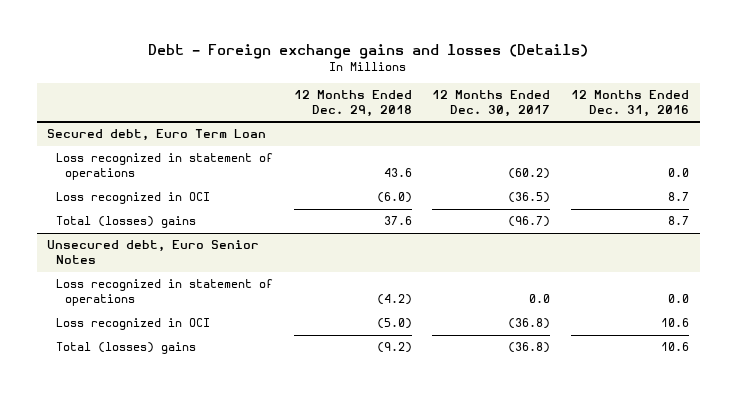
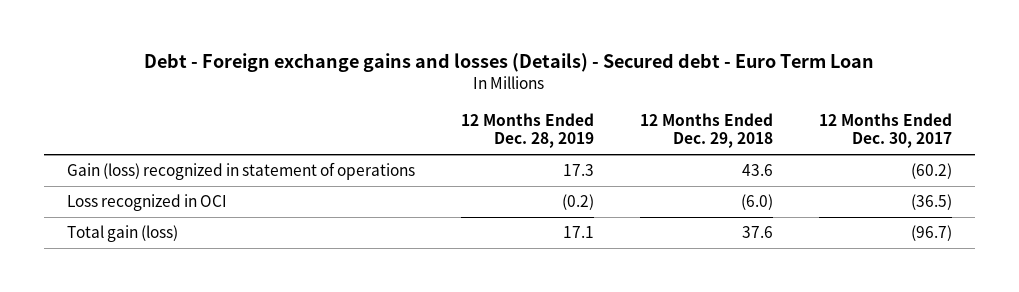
[148,44,589,60] Debt - Foreign exchange gains and losses (Details) -> [144,53,875,73] Debt - Foreign exchange gains and losses (Details) - Secured debt - Euro Term Loan
[571,90,690,118] 12 Months Ended Dec. 31, 2016 -> none
none -> [460,112,594,149] 12 Months Ended Dec. 28, 2019
[47,129,267,142] Secured debt, Euro Term Loan -> none
[55,153,273,181] Loss recognized in statement of operations -> [66,162,415,181] Gain (loss) recognized in statement of operations
[47,240,260,265] Unsecured debt, Euro Senior Notes -> none
[55,279,273,307] Loss recognized in statement of operations -> none
[55,318,210,331] Loss recognized in OCI -> none
[55,342,196,355] Total (losses) gains -> none
[55,216,196,229] Total (losses) gains -> [66,225,178,243] Total gain (loss)

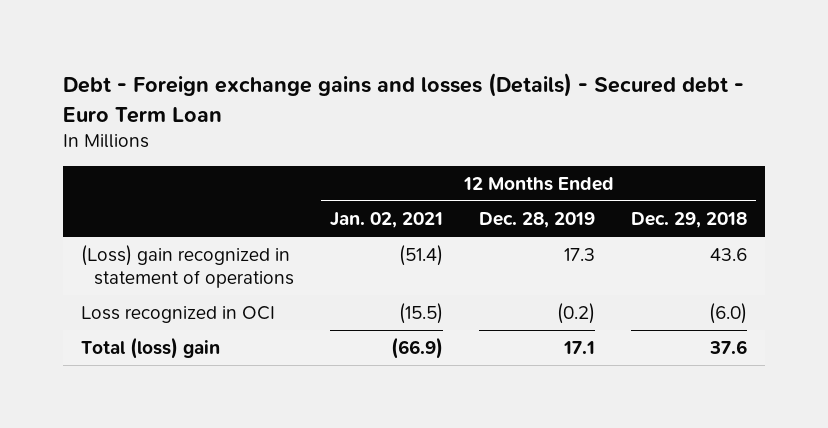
[818,112,952,149] 12 Months Ended Dec. 30, 2017 -> none
none -> [330,211,444,228] Jan. 02, 2021
[66,162,415,181] Gain (loss) recognized in statement of operations -> [81,244,295,289] (Loss) gain recognized in statement of operations
[66,225,178,243] Total gain (loss) -> [81,336,221,359] Total (loss) gain

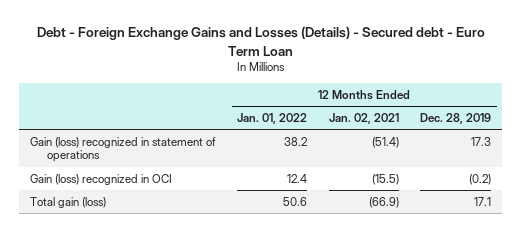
[63,73,745,123] Debt - Foreign exchange gains and losses (Details) - Secured debt - Euro Term Loan -> [36,26,485,56] Debt - Foreign Exchange Gains and Losses (Details) - Secured debt - Euro Term Loan
[631,211,748,228] Dec. 29, 2018 -> none
none -> [237,112,308,124] Jan. 01, 2022
[81,244,295,289] (Loss) gain recognized in statement of operations -> [29,136,216,163] Gain (loss) recognized in statement of operations
[81,305,276,323] Loss recognized in OCI -> [29,173,172,185] Gain (loss) recognized in OCI
[81,336,221,359] Total (loss) gain -> [29,196,106,208] Total gain (loss)

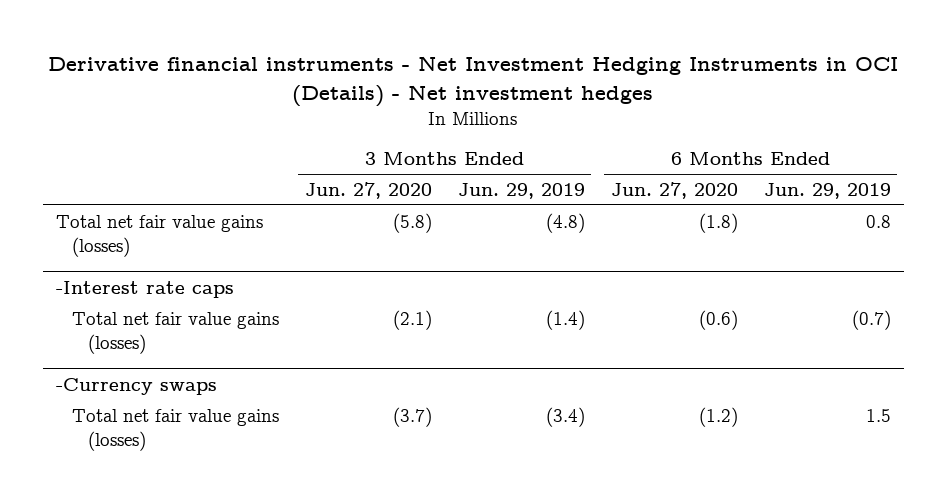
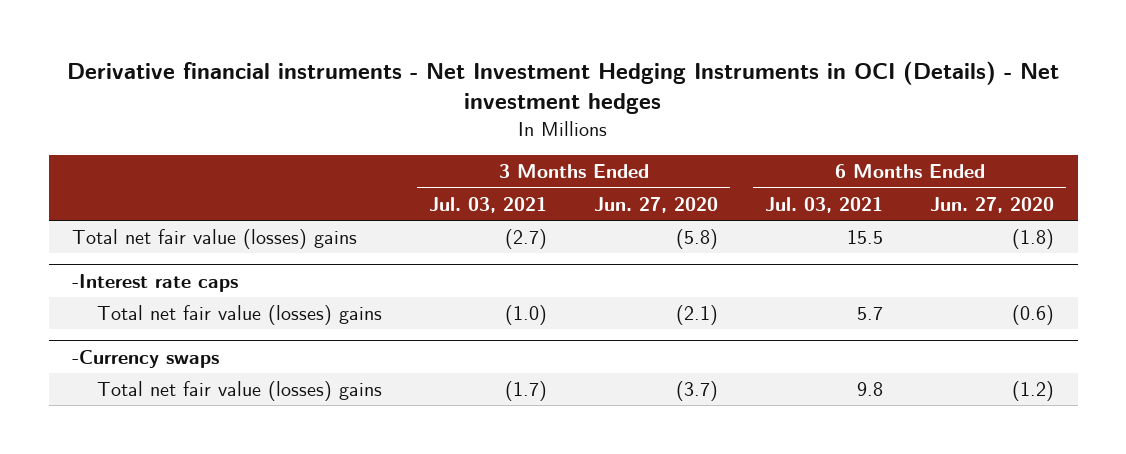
[457,182,585,199] Jun. 29, 2019 -> none
[763,182,891,199] Jun. 29, 2019 -> none
none -> [428,196,547,213] Jul. 03, 2021
none -> [765,196,884,213] Jul. 03, 2021
[55,214,263,257] Total net fair value gains (losses) -> [72,229,358,250] Total net fair value (losses) gains
[71,311,279,354] Total net fair value gains (losses) -> [96,305,382,326] Total net fair value (losses) gains
[71,408,279,451] Total net fair value gains (losses) -> [96,381,382,402] Total net fair value (losses) gains

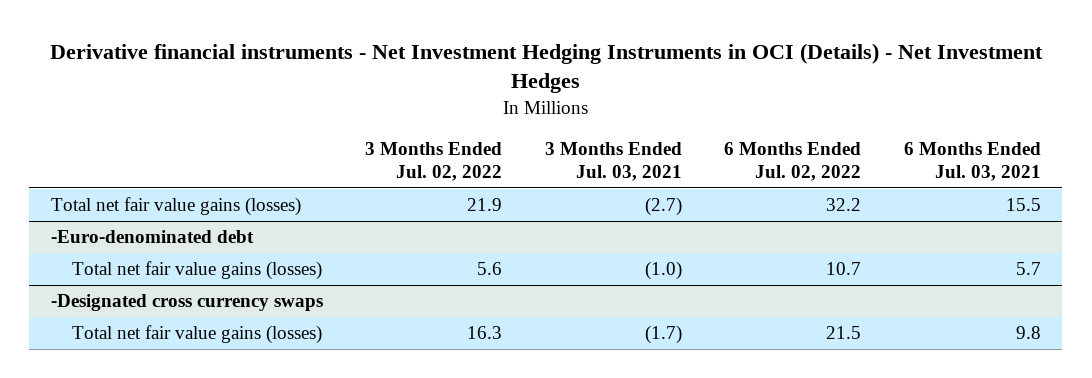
[67,61,1060,115] Derivative financial instruments - Net Investment Hedging Instruments in OCI (Details) - Net investment hedges -> [49,42,1043,94] Derivative financial instruments - Net Investment Hedging Instruments in OCI (Details) - Net Investment Hedges
[594,196,719,213] Jun. 27, 2020 -> none
[930,196,1055,213] Jun. 27, 2020 -> none
none -> [365,142,503,181] 3 Months Ended Jul. 02, 2022
none -> [724,142,862,181] 6 Months Ended Jul. 02, 2022
[72,229,358,250] Total net fair value (losses) gains -> [50,197,301,217] Total net fair value gains (losses)
[72,273,239,292] -Interest rate caps -> [50,230,254,244] -Euro-denominated debt
[96,305,382,326] Total net fair value (losses) gains -> [72,261,323,281] Total net fair value gains (losses)
[72,349,220,368] -Currency swaps -> [50,294,323,312] -Designated cross currency swaps
[96,381,382,402] Total net fair value (losses) gains -> [72,325,323,345] Total net fair value gains (losses)

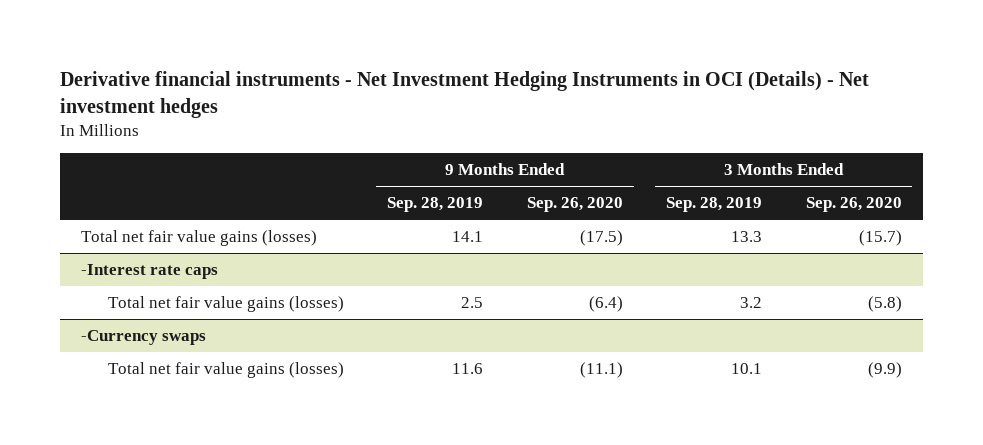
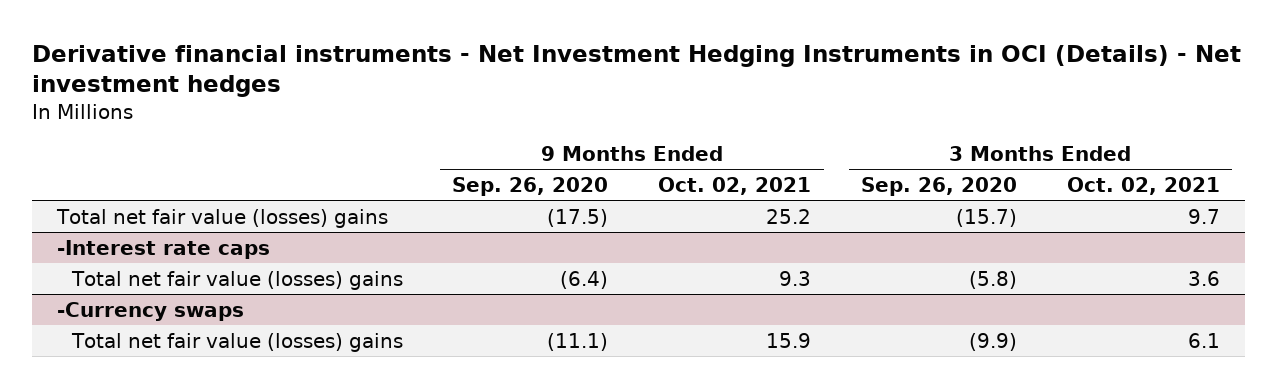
[387,197,484,213] Sep. 28, 2019 -> none
[666,197,763,213] Sep. 28, 2019 -> none
none -> [658,176,812,195] Oct. 02, 2021
none -> [1066,176,1220,195] Oct. 02, 2021
[81,230,318,247] Total net fair value gains (losses) -> [55,208,388,228] Total net fair value (losses) gains
[107,296,344,313] Total net fair value gains (losses) -> [70,270,403,290] Total net fair value (losses) gains
[107,362,344,379] Total net fair value gains (losses) -> [70,332,403,352] Total net fair value (losses) gains

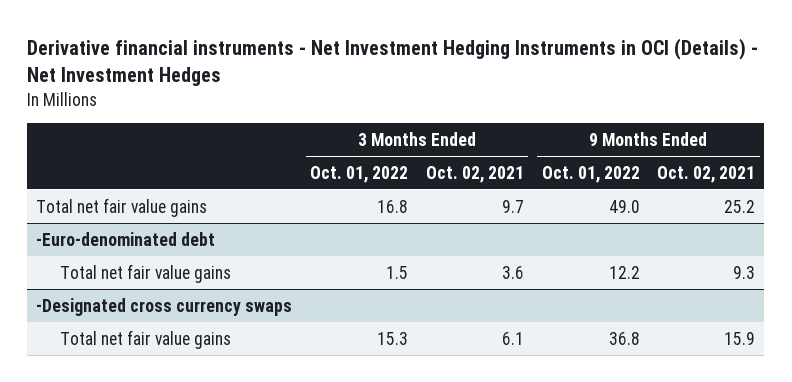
[32,45,1242,98] Derivative financial instruments - Net Investment Hedging Instruments in OCI (Details) - Net investment hedges -> [27,37,759,86] Derivative financial instruments - Net Investment Hedging Instruments in OCI (Details) - Net Investment Hedges
[452,176,609,196] Sep. 26, 2020 -> none
[860,176,1017,196] Sep. 26, 2020 -> none
none -> [310,165,409,183] Oct. 01, 2022
none -> [541,165,640,183] Oct. 01, 2022
[55,208,388,228] Total net fair value (losses) gains -> [36,197,208,217] Total net fair value gains
[56,239,270,259] -Interest rate caps -> [36,231,216,246] -Euro-denominated debt
[70,270,403,290] Total net fair value (losses) gains -> [60,263,232,283] Total net fair value gains
[56,301,244,321] -Currency swaps -> [36,297,293,316] -Designated cross currency swaps
[70,332,403,352] Total net fair value (losses) gains -> [60,329,232,349] Total net fair value gains

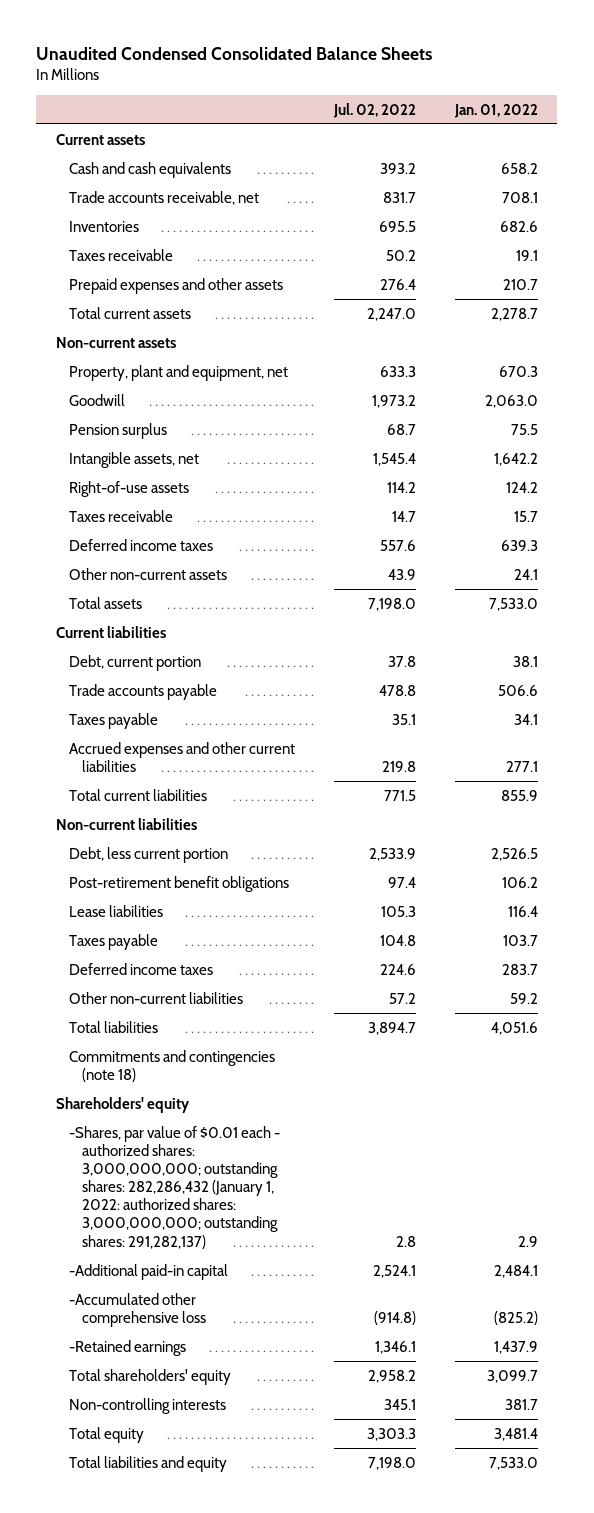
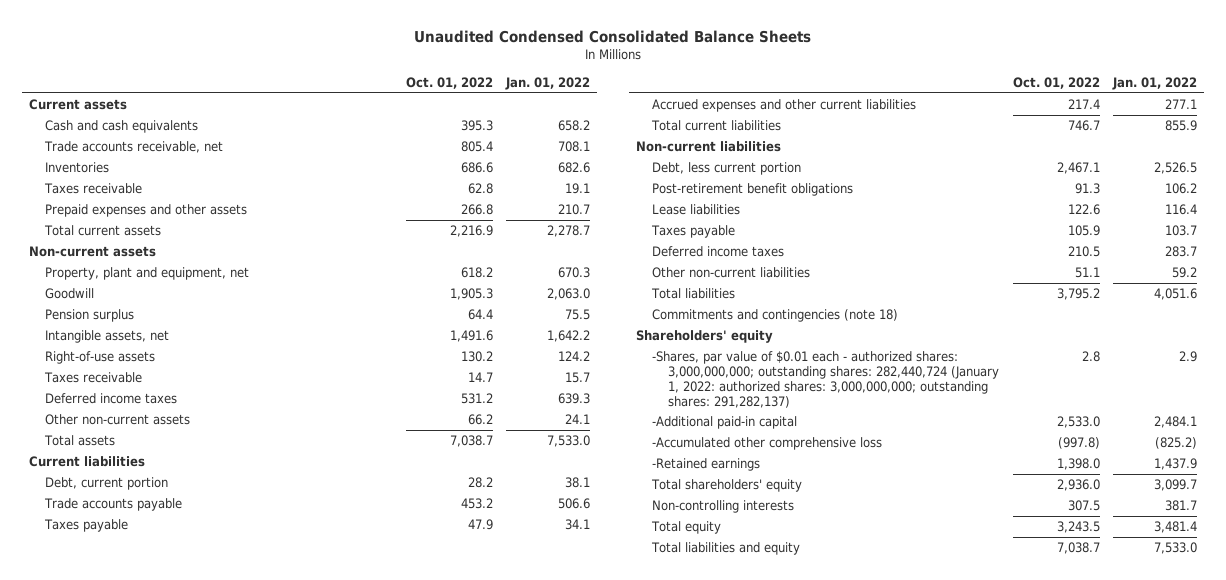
[332,102,416,118] Jul. 02, 2022 -> none
none -> [405,77,493,90] Oct. 01, 2022
[68,1125,280,1249] -Shares, par value of $0.01 each - authorized shares: 3,000,000,000; outstanding shares: 282,286,432 (January 1, 2022: authorized shares: 3,000,000,000; outstanding shares: 291,282,137) -> [651,351,1000,408] -Shares, par value of $0.01 each - authorized shares: 3,000,000,000; outstanding shares: 282,440,724 (January 1, 2022: authorized shares: 3,000,000,000; outstanding shares: 291,282,137)

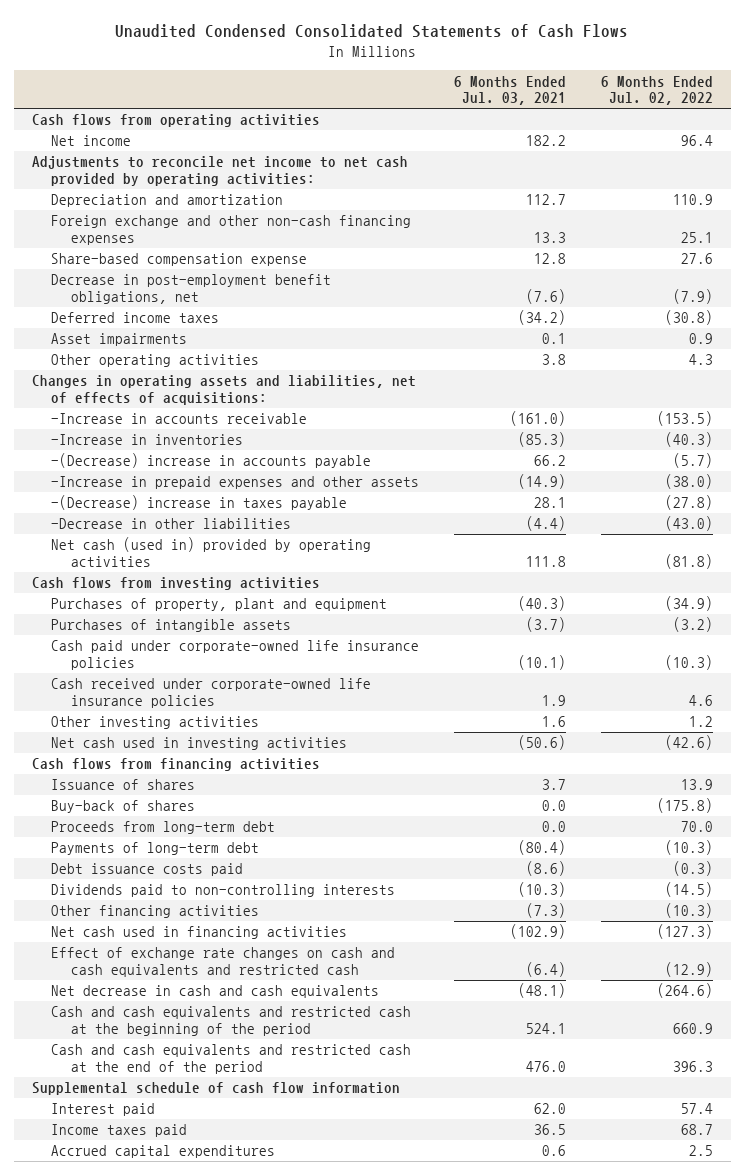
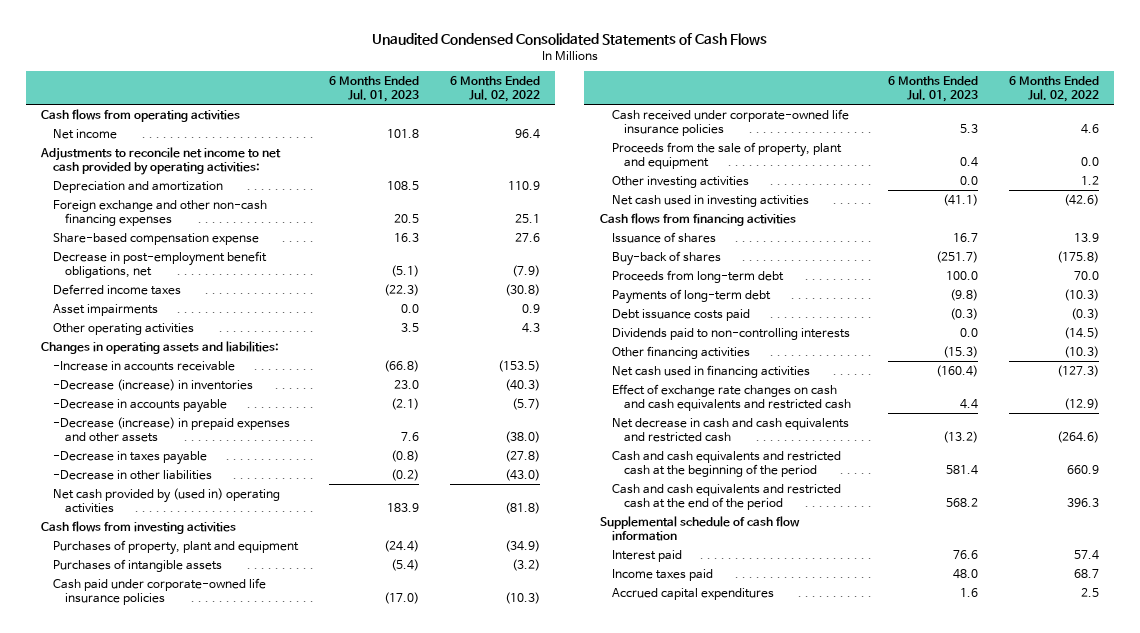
[454,75,567,106] 6 Months Ended Jul. 03, 2021 -> none
none -> [328,75,419,103] 6 Months Ended Jul. 01, 2023
[31,375,416,405] Changes in operating assets and liabilities, net of effects of acquisitions: -> [40,340,279,354] Changes in operating assets and liabilities:
[51,434,244,446] -Increase in inventories -> [53,378,254,391] -Decrease (increase) in inventories
[51,453,372,469] -(Decrease) increase in accounts payable -> [53,398,228,413] -Decrease in accounts payable
[51,476,420,490] -Increase in prepaid expenses and other assets -> [53,416,291,442] -Decrease (increase) in prepaid expenses and other assets
[51,495,348,511] -(Decrease) increase in taxes payable -> [53,450,208,465] -Decrease in taxes payable
[51,537,372,567] Net cash (used in) provided by operating activities -> [53,487,281,513] Net cash provided by (used in) operating activities
none -> [611,141,842,169] Proceeds from the sale of property, plant and equipment
[51,985,380,999] Net decrease in cash and cash equivalents -> [611,417,849,442] Net decrease in cash and cash equivalents and restricted cash

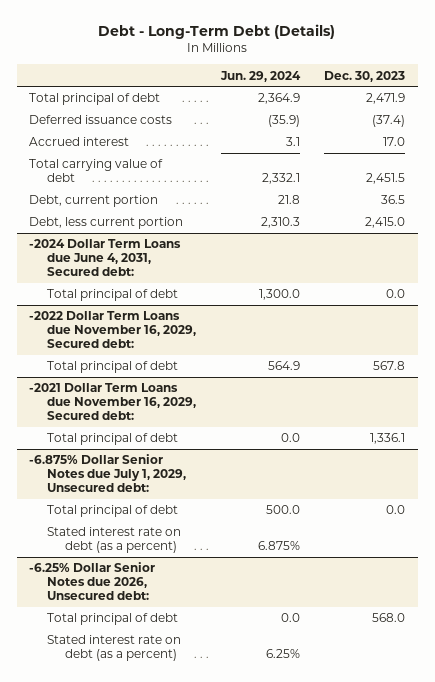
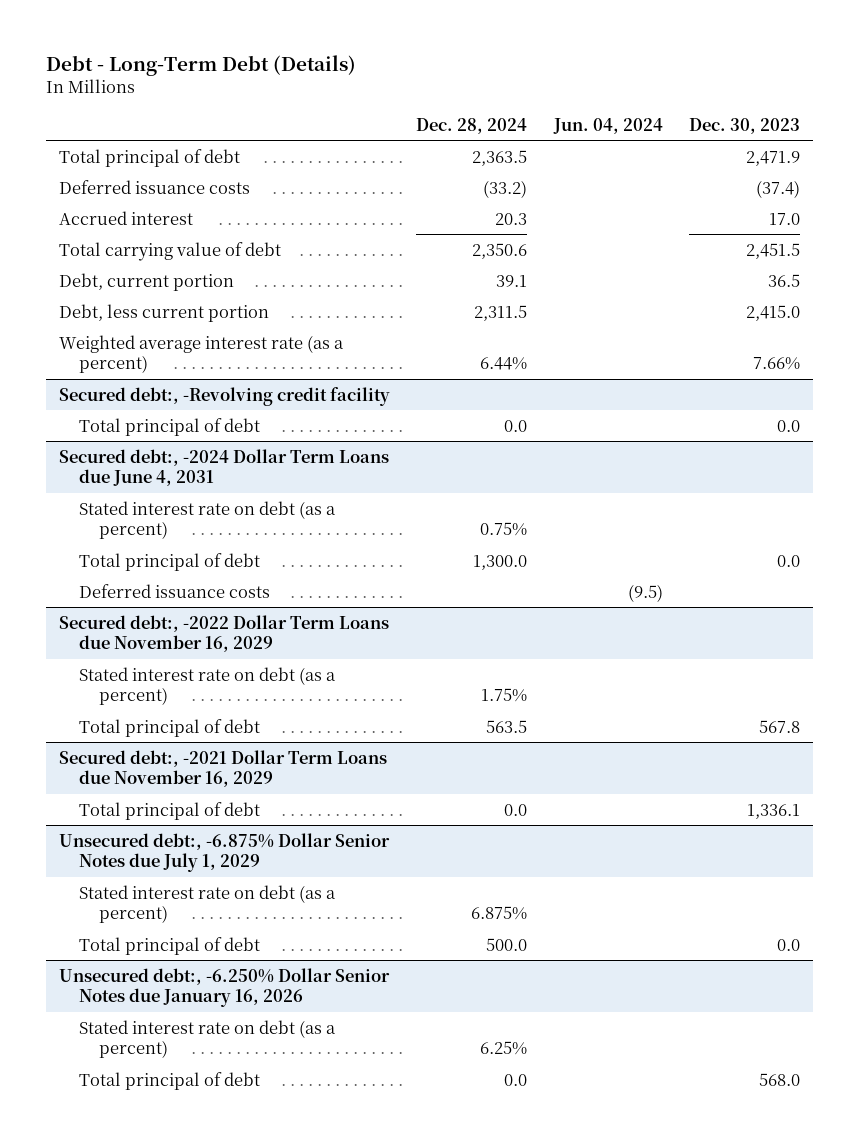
[219,70,301,82] Jun. 29, 2024 -> none
none -> [416,117,528,134] Dec. 28, 2024
none -> [552,117,663,134] Jun. 04, 2024
[29,239,182,277] -2024 Dollar Term Loans due June 4, 2031, Secured debt: -> none
none -> [58,334,344,374] Weighted average interest rate (as a percent)
none -> [58,386,390,406] Secured debt:, -Revolving credit facility
none -> [58,448,389,487] Secured debt:, -2024 Dollar Term Loans due June 4, 2031
none -> [79,500,337,540] Stated interest rate on debt (as a percent)
none -> [79,552,261,571] Total principal of debt
none -> [79,583,271,598] Deferred issuance costs
[29,311,197,349] -2022 Dollar Term Loans due November 16, 2029, Secured debt: -> [58,614,389,653] Secured debt:, -2022 Dollar Term Loans due November 16, 2029
none -> [79,666,337,706] Stated interest rate on debt (as a percent)
[29,383,197,421] -2021 Dollar Term Loans due November 16, 2029, Secured debt: -> [58,749,387,788] Secured debt:, -2021 Dollar Term Loans due November 16, 2029
[29,454,187,493] -6.875% Dollar Senior Notes due July 1, 2029, Unsecured debt: -> [58,832,390,873] Unsecured debt:, -6.875% Dollar Senior Notes due July 1, 2029
none -> [79,884,337,924] Stated interest rate on debt (as a percent)
none -> [58,967,390,1008] Unsecured debt:, -6.250% Dollar Senior Notes due January 16, 2026
[29,562,156,601] -6.25% Dollar Senior Notes due 2026, Unsecured debt: -> none
[47,635,182,662] Stated interest rate on debt (as a percent) -> none

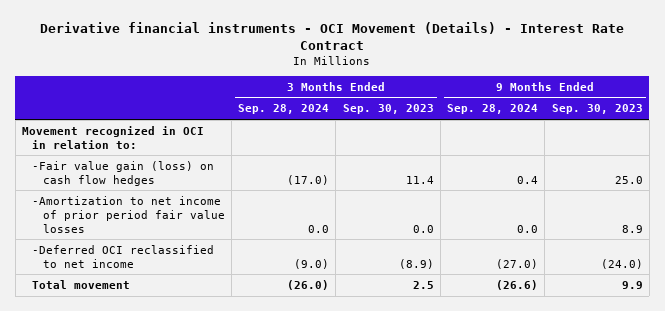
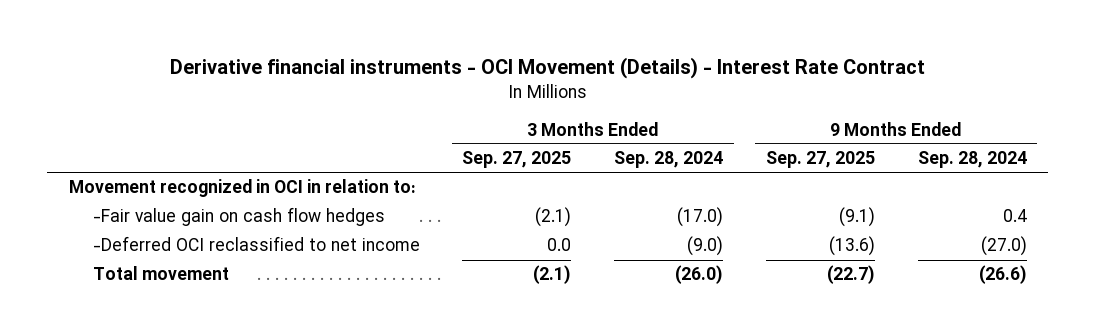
[342,104,434,115] Sep. 30, 2023 -> none
[551,104,643,115] Sep. 30, 2023 -> none
none -> [462,151,572,169] Sep. 27, 2025
none -> [765,151,875,169] Sep. 27, 2025
[32,195,225,233] -Amortization to net income of prior period fair value losses -> none
[32,160,215,186] -Fair value gain (loss) on cash flow hedges -> [92,207,385,227] -Fair value gain on cash flow hedges

